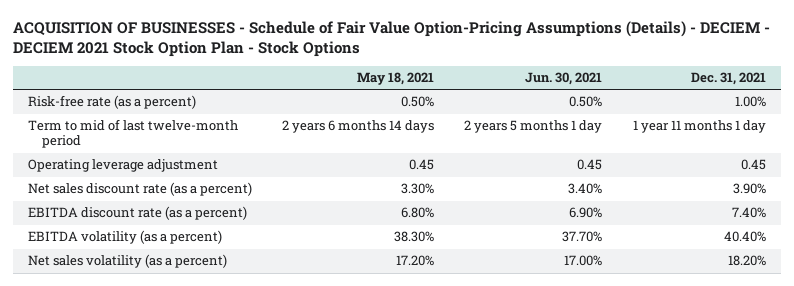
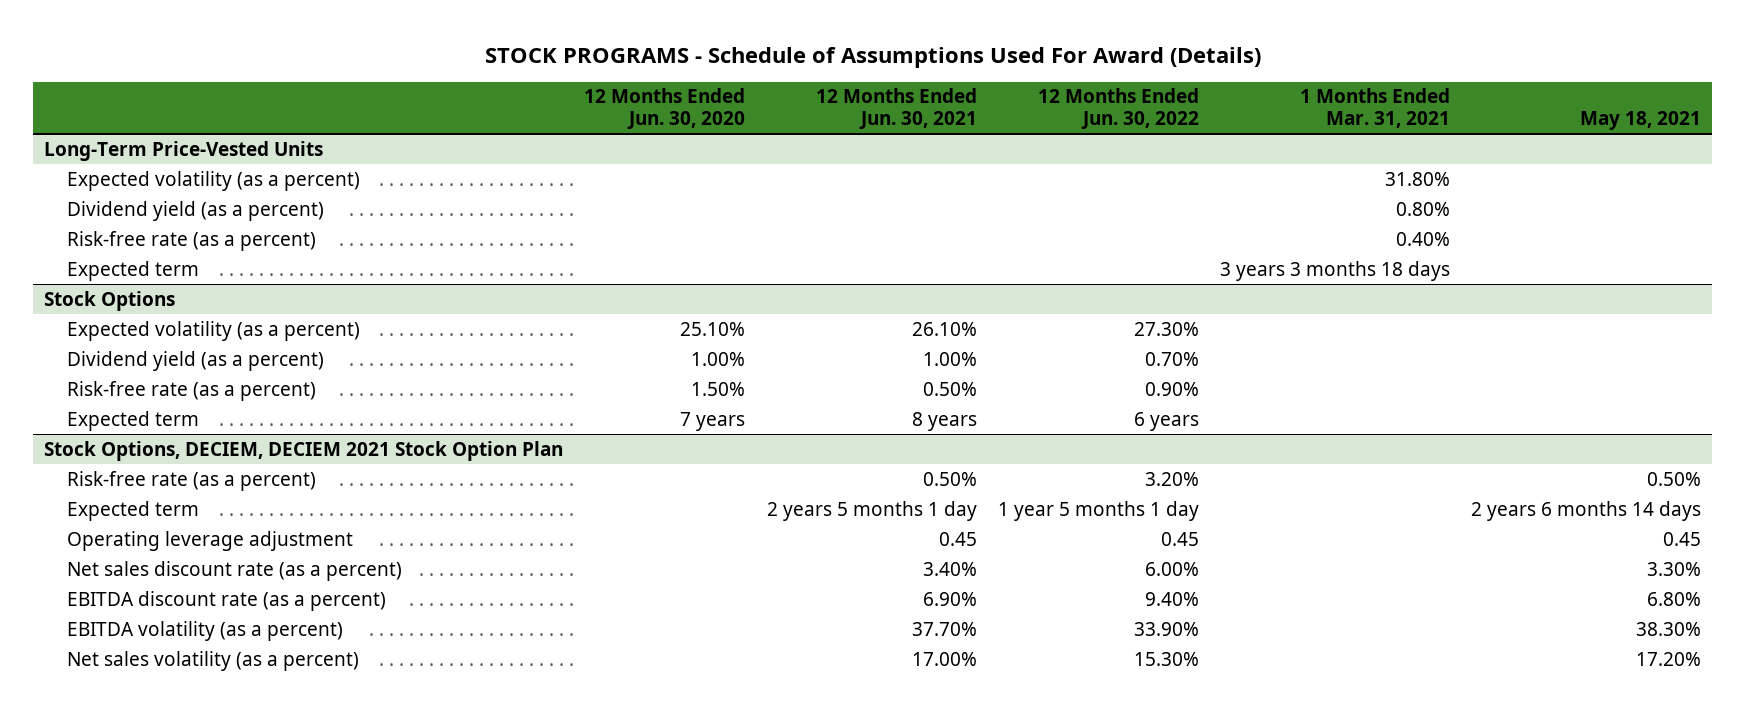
[12,20,770,57] ACQUISITION OF BUSINESSES - Schedule of Fair Value Option-Pricing Assumptions (Details) - DECIEM - DECIEM 2021 Stock Option Plan - Stock Options -> [484,46,1261,68] STOCK PROGRAMS - Schedule of Assumptions Used For Award (Details)
[525,72,603,86] Jun. 30, 2021 -> none
[690,72,766,86] Dec. 31, 2021 -> none
none -> [584,88,746,130] 12 Months Ended Jun. 30, 2020
none -> [815,88,977,130] 12 Months Ended Jun. 30, 2021
none -> [1037,88,1199,130] 12 Months Ended Jun. 30, 2022
none -> [1300,88,1451,129] 1 Months Ended Mar. 31, 2021
none -> [44,140,324,161] Long-Term Price-Vested Units
none -> [67,170,361,191] Expected volatility (as a percent)
none -> [67,200,325,221] Dividend yield (as a percent)
none -> [67,230,317,251] Risk-free rate (as a percent)
none -> [67,260,200,281] Expected term
none -> [44,290,176,311] Stock Options
none -> [67,320,361,341] Expected volatility (as a percent)
none -> [67,350,325,371] Dividend yield (as a percent)
none -> [67,380,317,401] Risk-free rate (as a percent)
none -> [67,410,200,431] Expected term
none -> [44,440,564,461] Stock Options, DECIEM, DECIEM 2021 Stock Option Plan
[27,119,238,149] Term to mid of last twelve-month period -> [67,500,200,521] Expected term

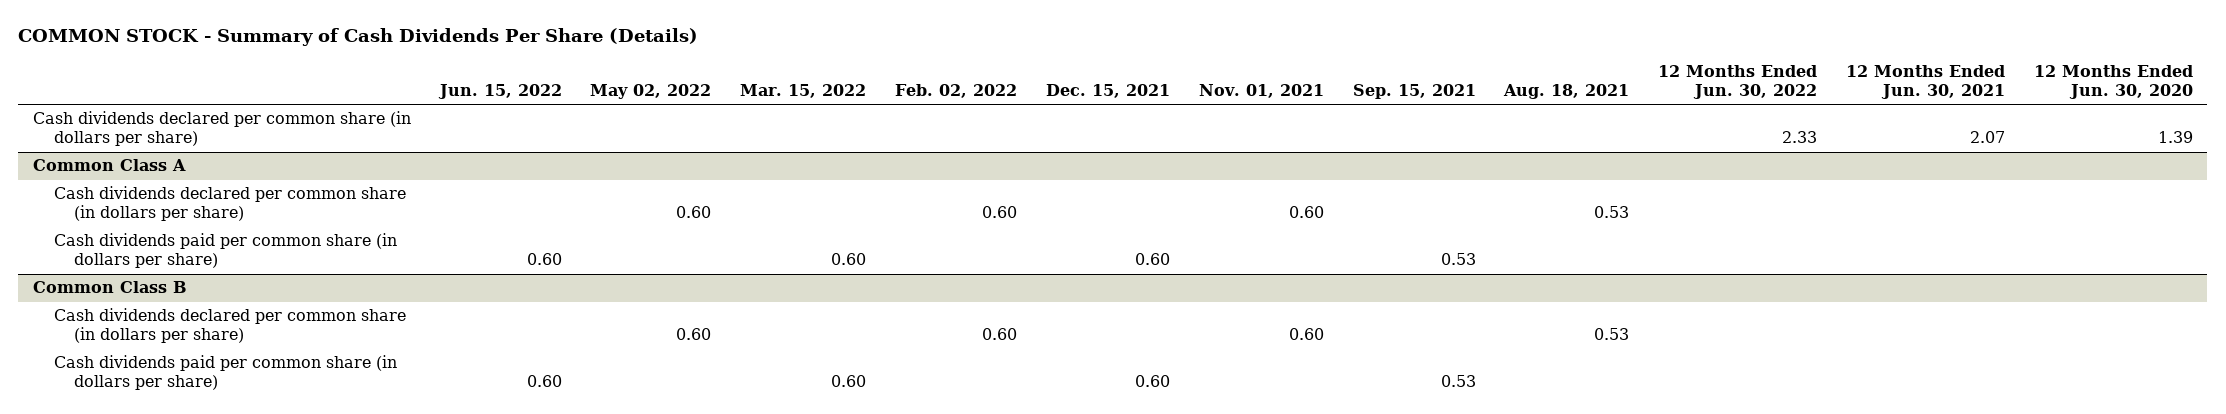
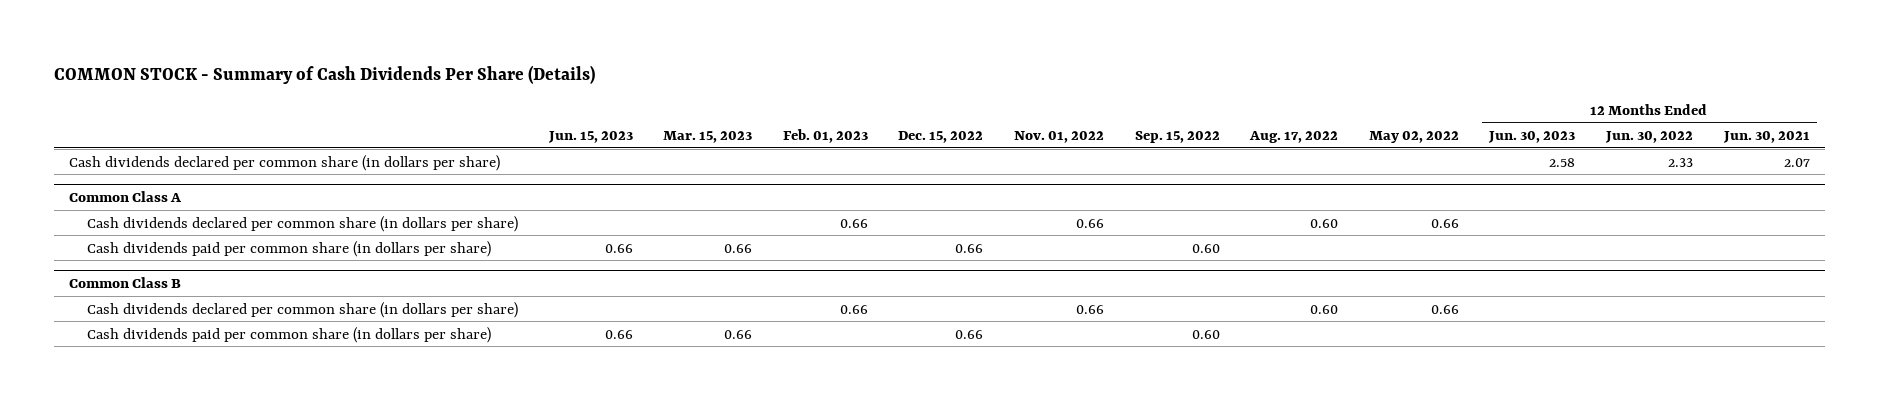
[437,83,562,99] Jun. 15, 2022 -> none
[740,83,867,98] Mar. 15, 2022 -> none
[895,83,1018,98] Feb. 02, 2022 -> none
[1045,83,1170,98] Dec. 15, 2021 -> none
[1198,83,1324,98] Nov. 01, 2021 -> none
[1352,83,1476,99] Sep. 15, 2021 -> none
[1503,83,1630,99] Aug. 18, 2021 -> none
[2033,65,2193,99] 12 Months Ended Jun. 30, 2020 -> none
none -> [547,131,633,144] Jun. 15, 2023
none -> [663,131,753,144] Mar. 15, 2023
none -> [782,129,868,144] Feb. 01, 2023
none -> [898,131,984,144] Dec. 15, 2022
none -> [1013,131,1104,144] Nov. 01, 2022
none -> [1134,131,1220,144] Sep. 15, 2022
none -> [1249,131,1339,144] Aug. 17, 2022
none -> [1488,131,1576,144] Jun. 30, 2023
[676,206,712,219] 0.60 -> [1430,218,1459,228] 0.66
[676,328,712,341] 0.60 -> [1430,304,1459,314] 0.66

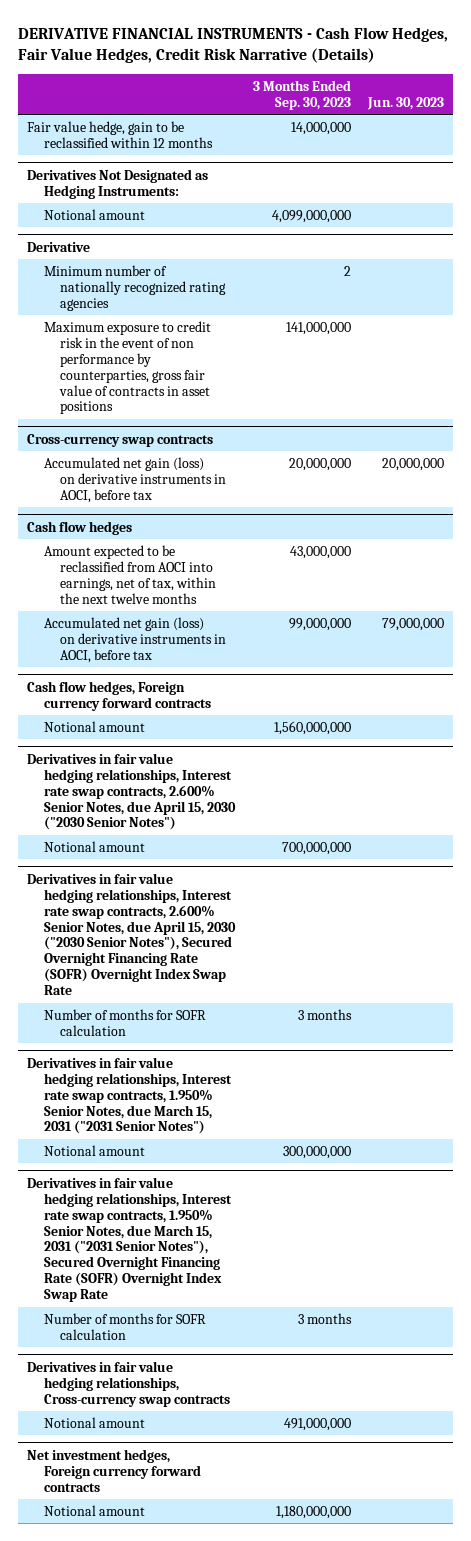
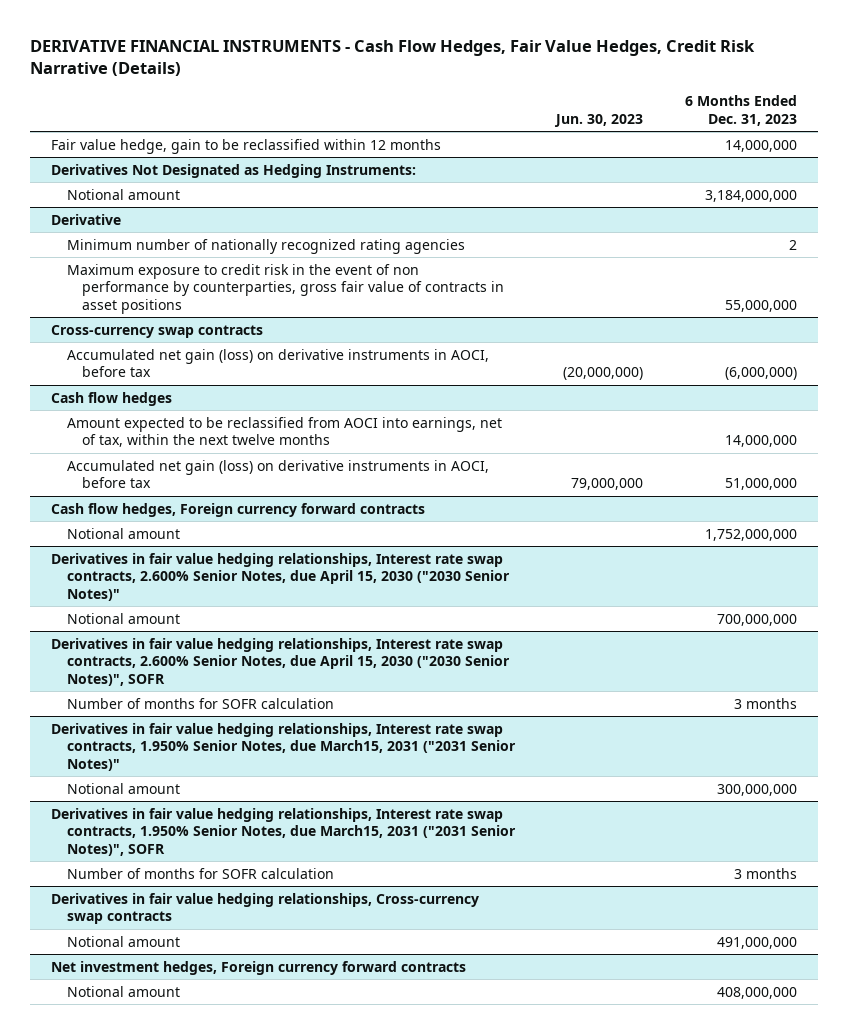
[252,79,351,110] 3 Months Ended Sep. 30, 2023 -> none
none -> [685,95,798,126] 6 Months Ended Dec. 31, 2023
[382,457,445,471] 20,000,000 -> [563,367,644,381] (20,000,000)
[26,752,236,831] Derivatives in fair value hedging relationships, Interest rate swap contracts, 2.600% Senior Notes, due April 15, 2030 ("2030 Senior Notes") -> [51,552,510,601] Derivatives in fair value hedging relationships, Interest rate swap contracts, 2.600% Senior Notes, due April 15, 2030 ("2030 Senior Notes)"
[26,872,236,996] Derivatives in fair value hedging relationships, Interest rate swap contracts, 2.600% Senior Notes, due April 15, 2030 ("2030 Senior Notes"), Secured Overnight Financing Rate (SOFR) Overnight Index Swap Rate -> [51,637,510,686] Derivatives in fair value hedging relationships, Interest rate swap contracts, 2.600% Senior Notes, due April 15, 2030 ("2030 Senior Notes)", SOFR
[26,1056,232,1135] Derivatives in fair value hedging relationships, Interest rate swap contracts, 1.950% Senior Notes, due March 15, 2031 ("2031 Senior Notes") -> [51,722,516,771] Derivatives in fair value hedging relationships, Interest rate swap contracts, 1.950% Senior Notes, due March15, 2031 ("2031 Senior Notes)"
[26,1176,232,1303] Derivatives in fair value hedging relationships, Interest rate swap contracts, 1.950% Senior Notes, due March 15, 2031 ("2031 Senior Notes"), Secured Overnight Financing Rate (SOFR) Overnight Index Swap Rate -> [51,807,516,856] Derivatives in fair value hedging relationships, Interest rate swap contracts, 1.950% Senior Notes, due March15, 2031 ("2031 Senior Notes)", SOFR

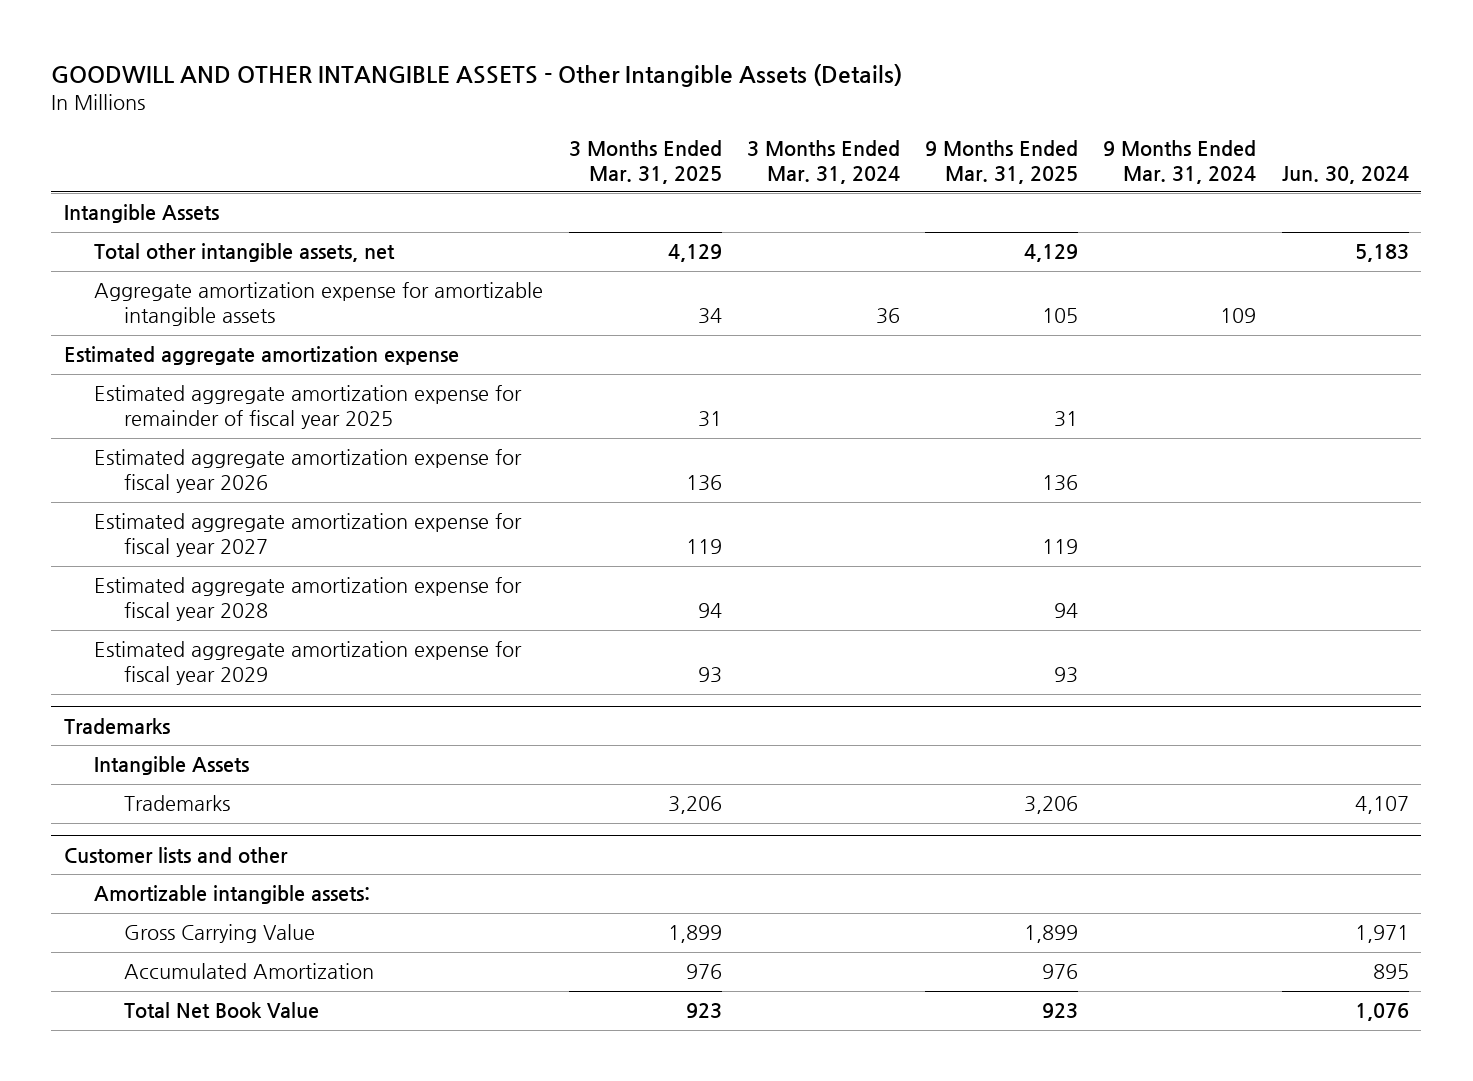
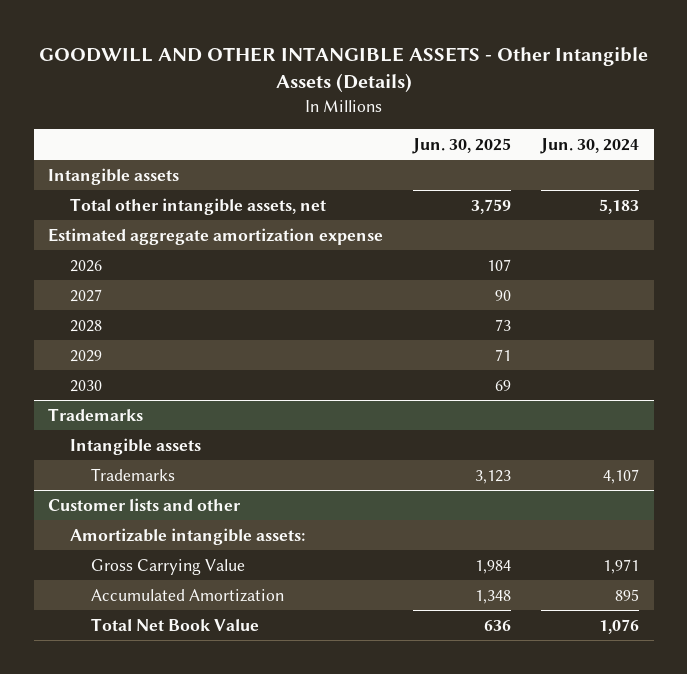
[568,139,722,184] 3 Months Ended Mar. 31, 2025 -> none
[746,139,900,184] 3 Months Ended Mar. 31, 2024 -> none
[925,139,1079,184] 9 Months Ended Mar. 31, 2025 -> none
[1103,139,1257,184] 9 Months Ended Mar. 31, 2024 -> none
none -> [412,137,512,154] Jun. 30, 2025
[64,204,220,224] Intangible Assets -> [48,167,180,185] Intangible assets
[94,282,544,327] Aggregate amortization expense for amortizable intangible assets -> none
[94,385,523,430] Estimated aggregate amortization expense for remainder of fiscal year 2025 -> none
[94,449,523,494] Estimated aggregate amortization expense for fiscal year 2026 -> [69,259,102,272] 2026
[94,513,523,558] Estimated aggregate amortization expense for fiscal year 2027 -> [69,288,102,302] 2027
[94,577,523,622] Estimated aggregate amortization expense for fiscal year 2028 -> [69,319,102,332] 2028
[94,641,523,686] Estimated aggregate amortization expense for fiscal year 2029 -> [69,349,102,362] 2029
none -> [69,379,102,392] 2030
[94,756,250,776] Intangible Assets -> [69,437,201,455] Intangible assets

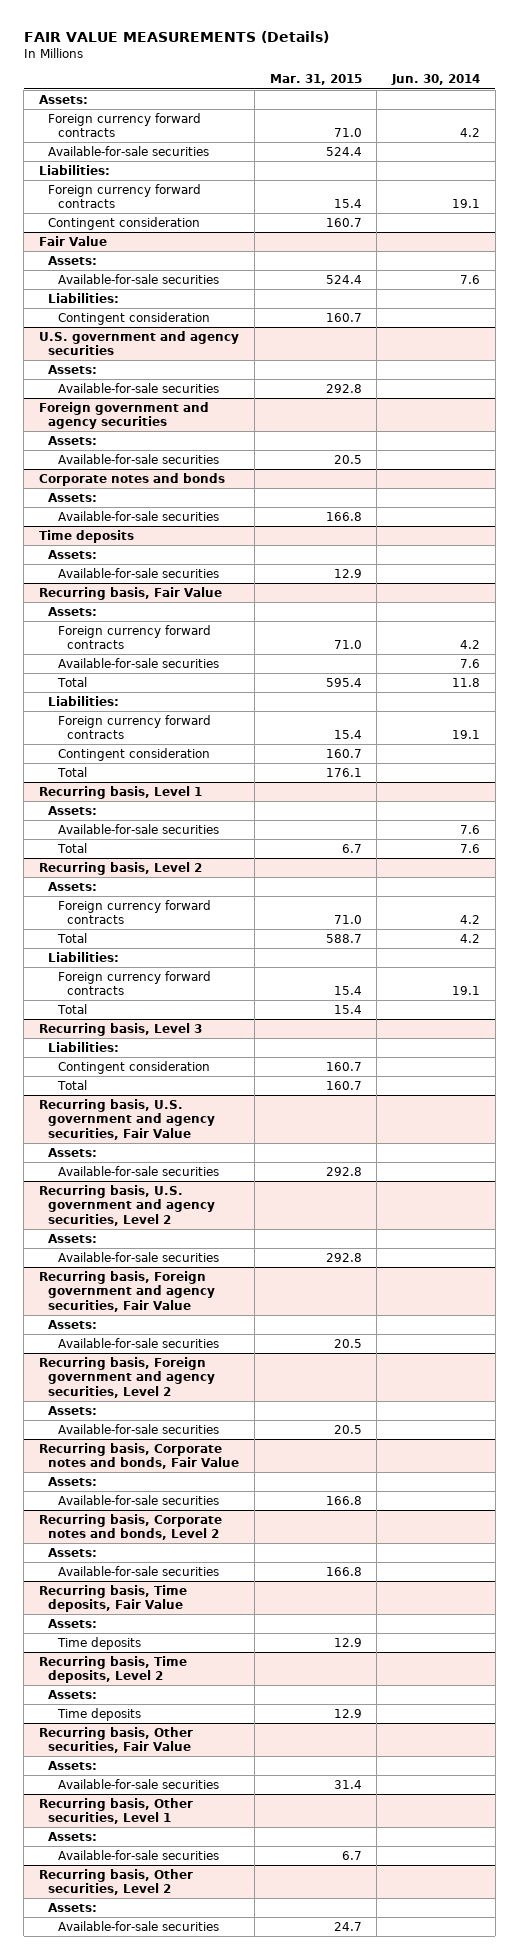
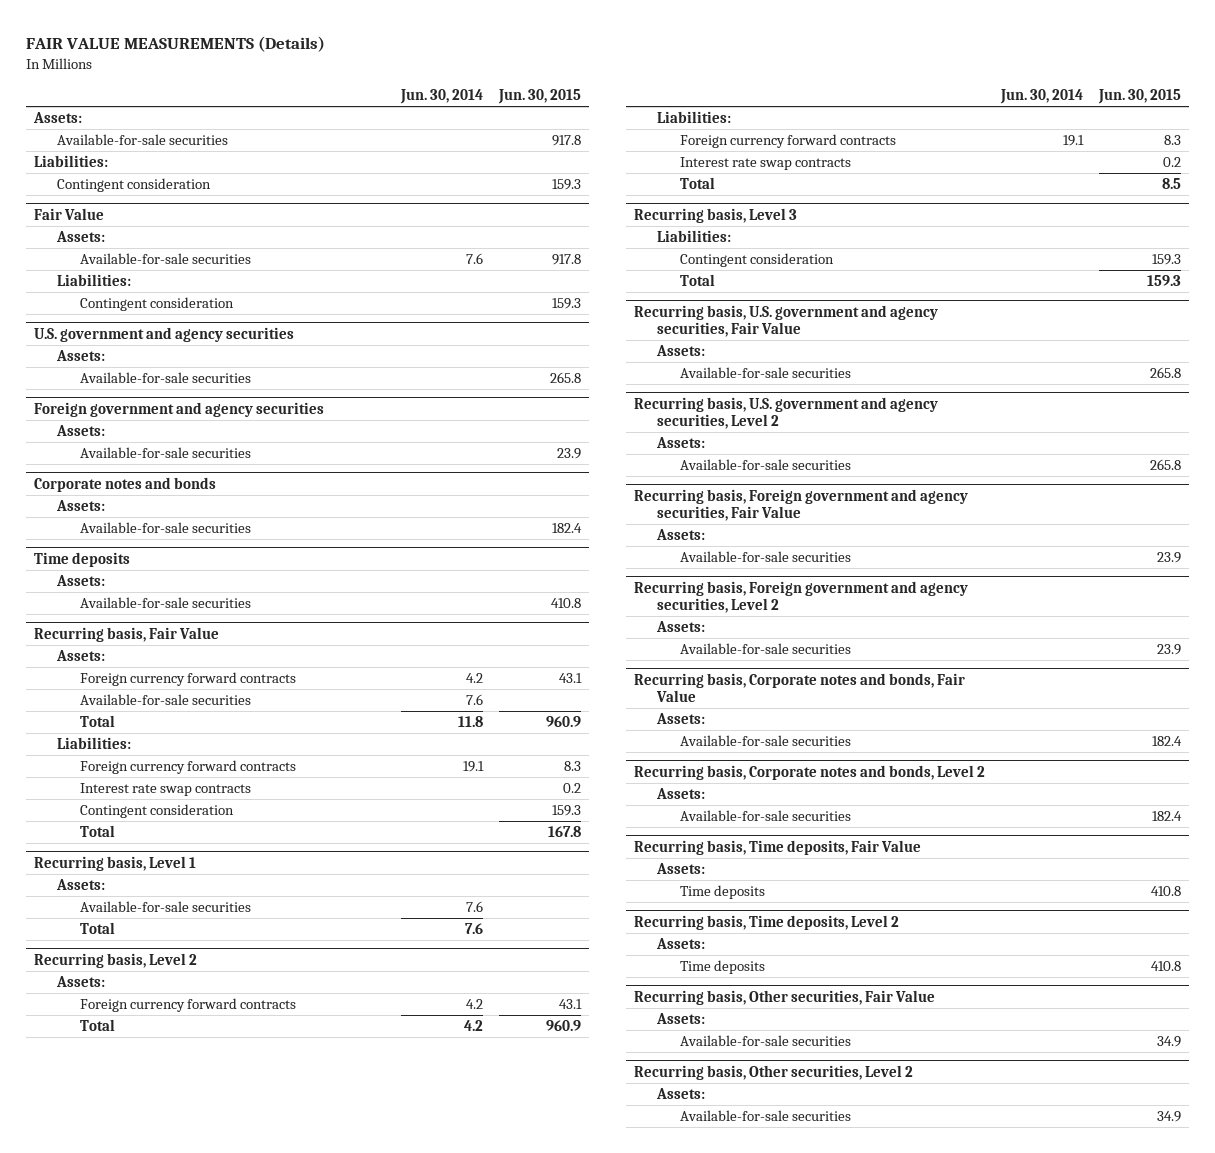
[269,74,362,86] Mar. 31, 2015 -> none
none -> [497,89,581,105] Jun. 30, 2015
[48,112,202,138] Foreign currency forward contracts -> none
[48,183,202,209] Foreign currency forward contracts -> none
none -> [79,783,251,797] Interest rate swap contracts
none -> [679,157,851,171] Interest rate swap contracts
[39,1797,194,1825] Recurring basis, Other securities, Level 1 -> none
[48,1831,98,1841] Assets: -> none
[57,1849,219,1860] Available-for-sale securities -> none

